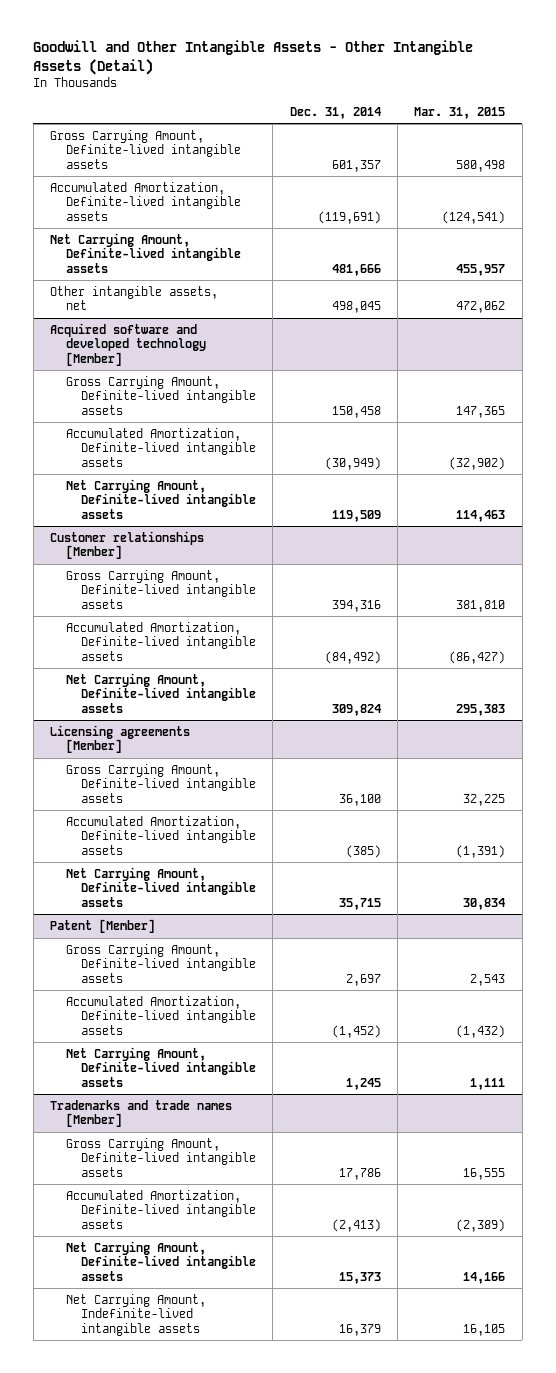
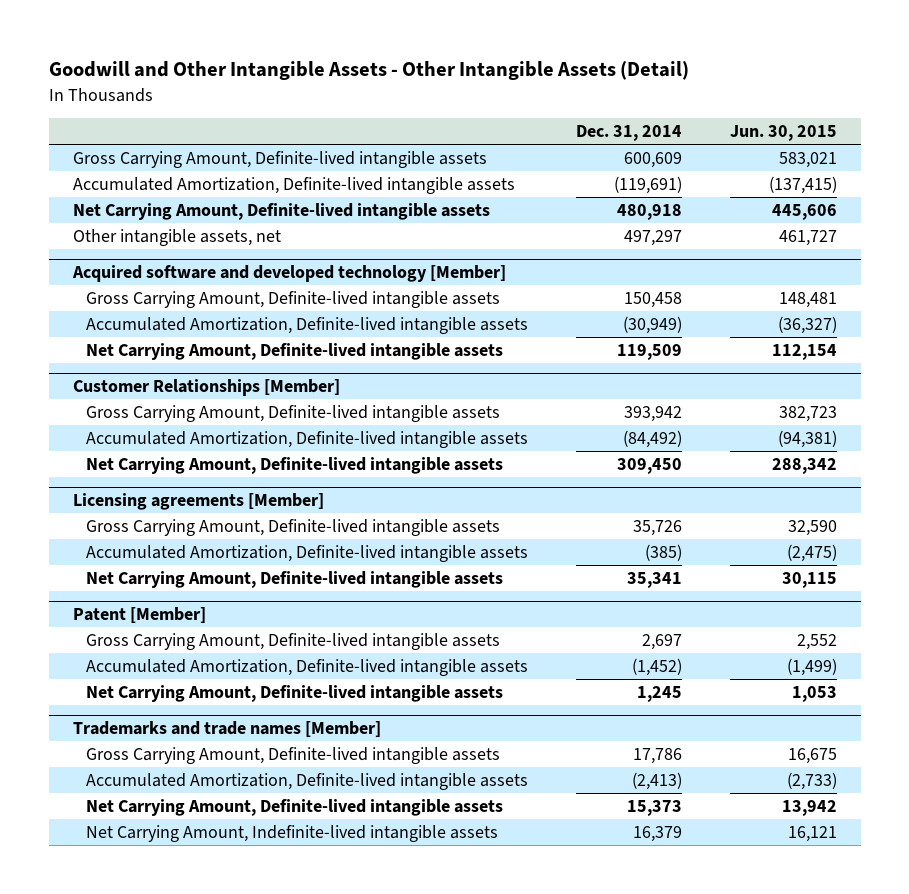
[414,106,506,119] Mar. 31, 2015 -> none
none -> [729,125,837,142] Jun. 30, 2015
[331,159,381,172] 601,357 -> [623,151,682,168] 600,609
[331,263,381,276] 481,666 -> [616,203,682,220] 480,918
[331,301,381,314] 498,045 -> [623,229,682,246] 497,297
[50,531,205,560] Customer relationships [Member] -> [72,379,340,397] Customer Relationships [Member]
[331,599,381,612] 394,316 -> [623,405,682,422] 393,942
[331,703,381,716] 309,824 -> [616,457,682,474] 309,450
[338,793,381,806] 36,100 -> [632,519,682,536] 35,726
[338,897,381,910] 35,715 -> [626,571,682,588] 35,341

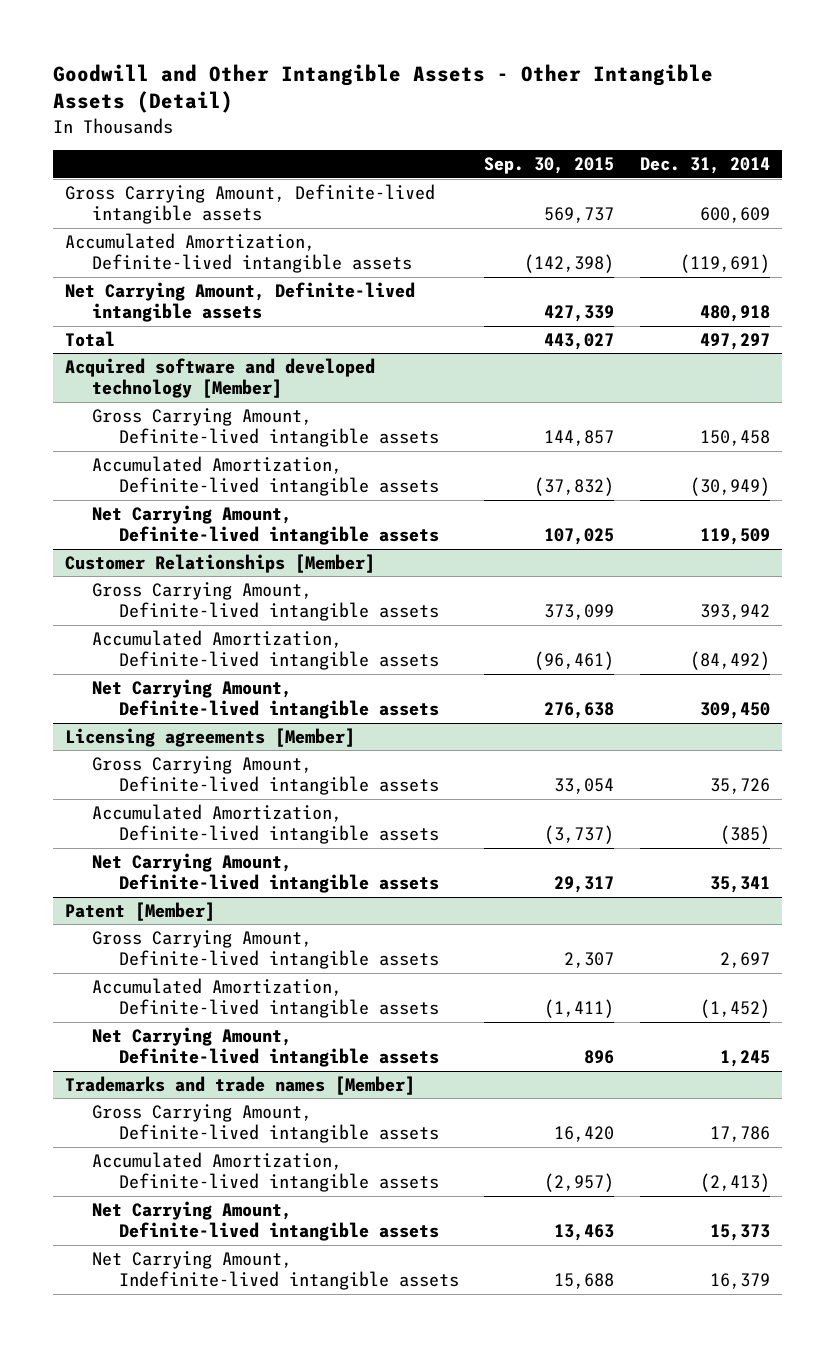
[729,125,837,142] Jun. 30, 2015 -> none
none -> [484,157,615,175] Sep. 30, 2015
[72,228,281,246] Other intangible assets, net -> [65,330,116,347] Total

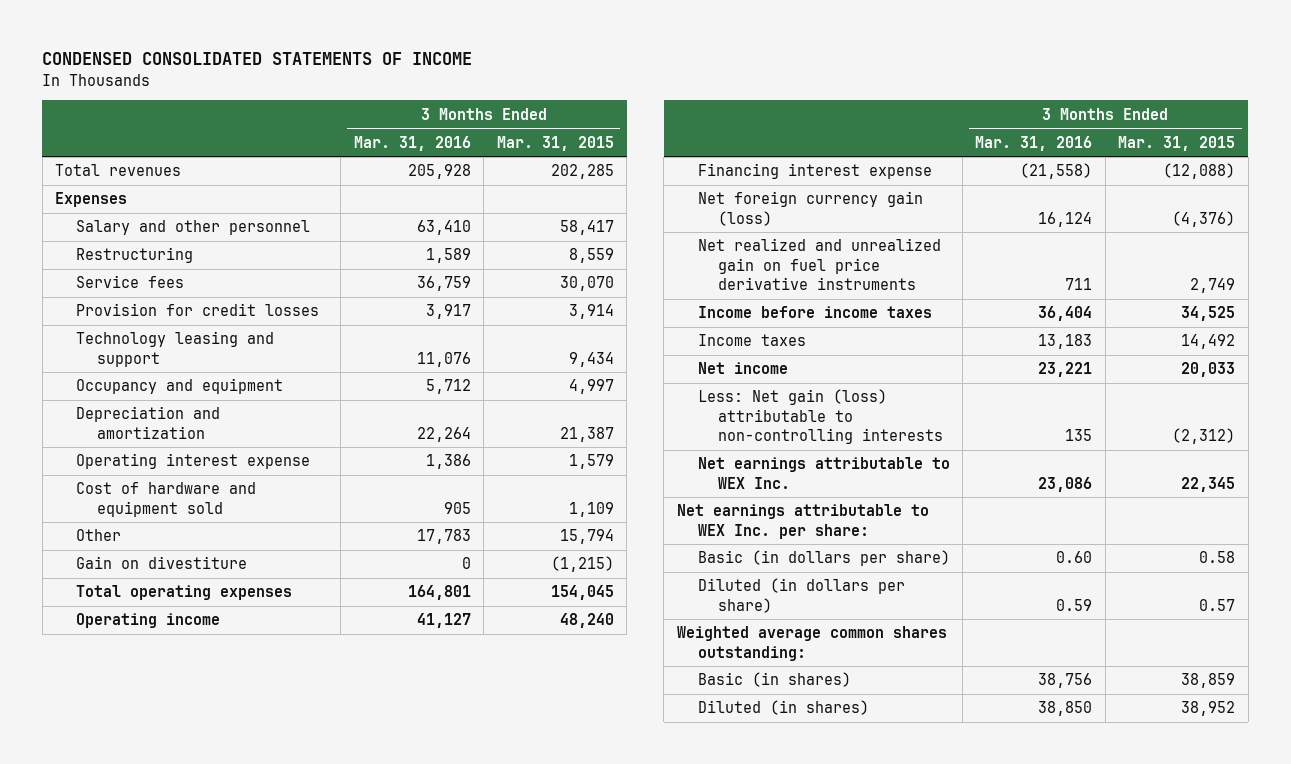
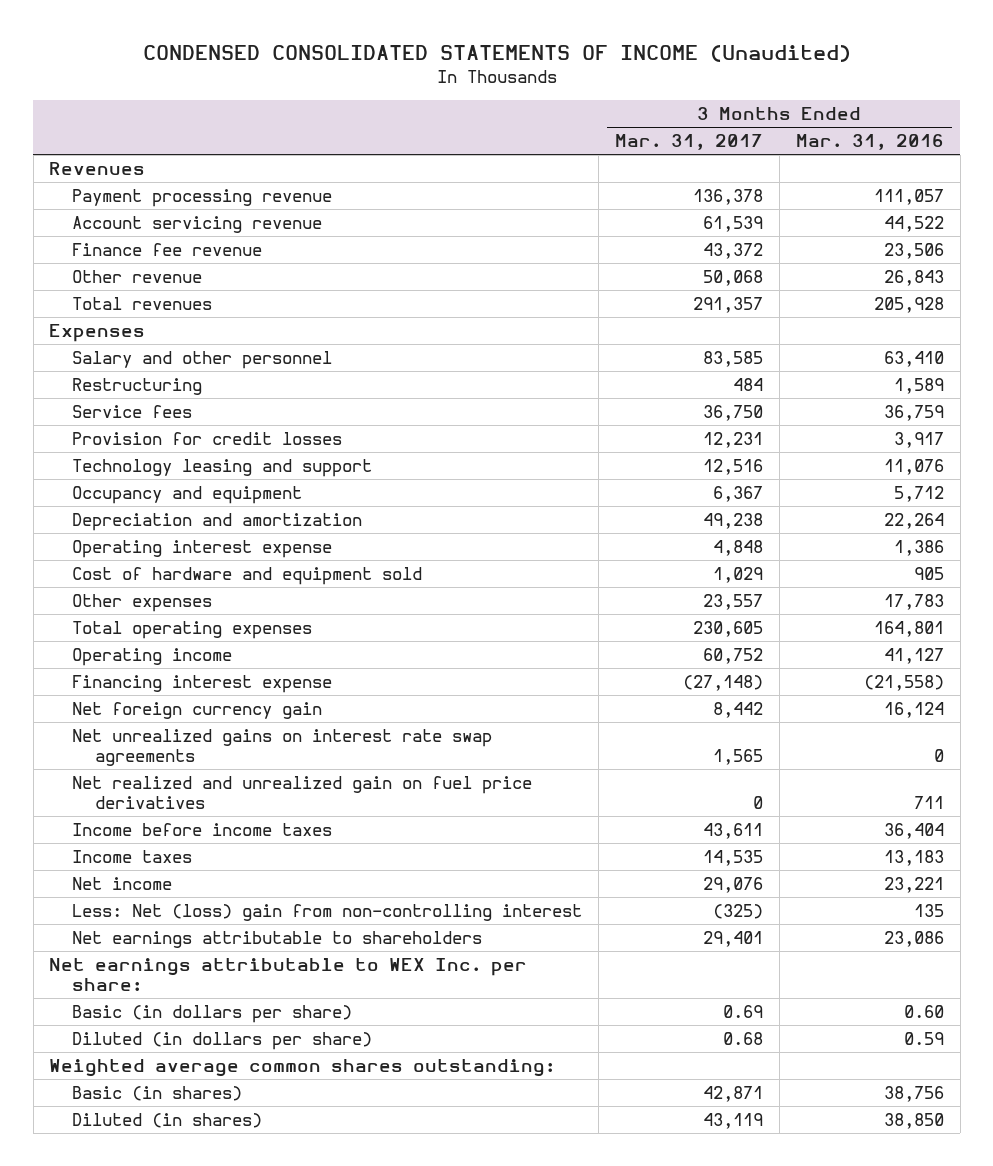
[42,52,473,66] CONDENSED CONSOLIDATED STATEMENTS OF INCOME -> [142,44,851,62] CONDENSED CONSOLIDATED STATEMENTS OF INCOME (Unaudited)
[496,135,614,151] Mar. 31, 2015 -> none
none -> [614,134,763,151] Mar. 31, 2017
none -> [49,162,146,176] Revenues
none -> [72,189,333,208] Payment processing revenue
none -> [72,216,323,234] Account servicing revenue
none -> [72,243,263,257] Finance fee revenue
none -> [72,270,203,284] Other revenue
[75,556,247,570] Gain on divestiture -> none
[75,529,121,542] Other -> [72,594,213,613] Other expenses
[697,191,923,226] Net foreign currency gain (loss) -> [72,702,323,720] Net foreign currency gain
none -> [72,729,493,767] Net unrealized gains on interest rate swap agreements
[697,238,941,291] Net realized and unrealized gain on fuel price derivative instruments -> [72,776,533,810] Net realized and unrealized gain on fuel price derivatives
[697,389,944,445] Less: Net gain (loss) attributable to non-controlling interests -> [72,904,583,922] Less: Net (loss) gain from non-controlling interest
[697,457,950,489] Net earnings attributable to WEX Inc. -> [72,931,483,949] Net earnings attributable to shareholders

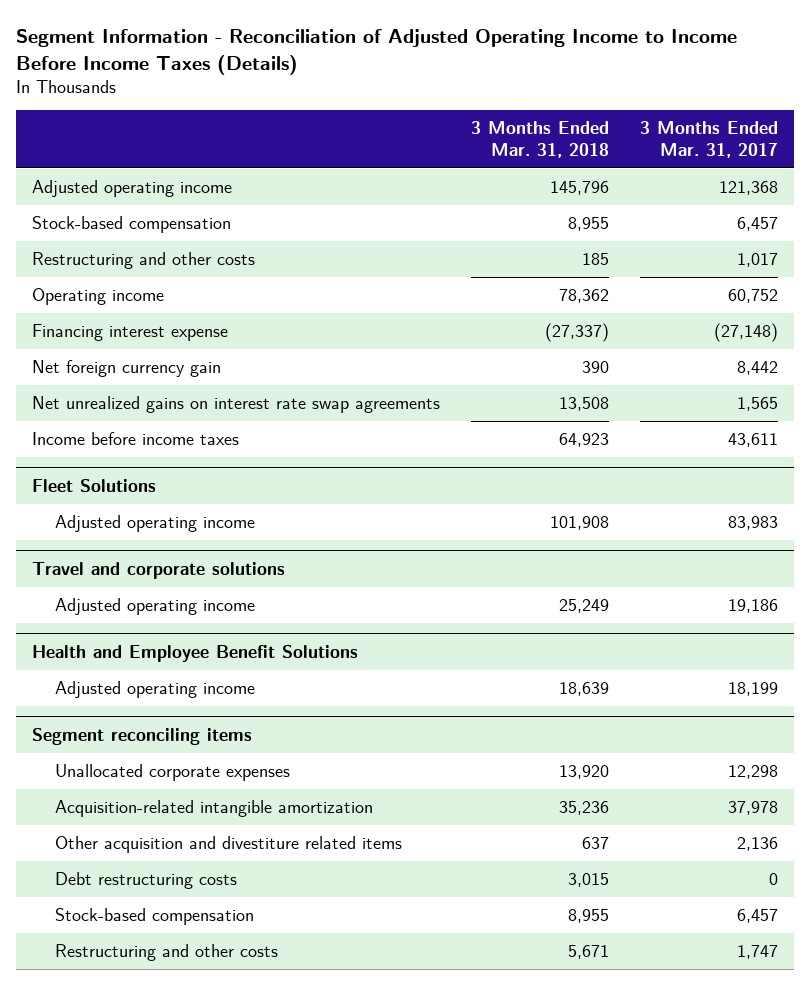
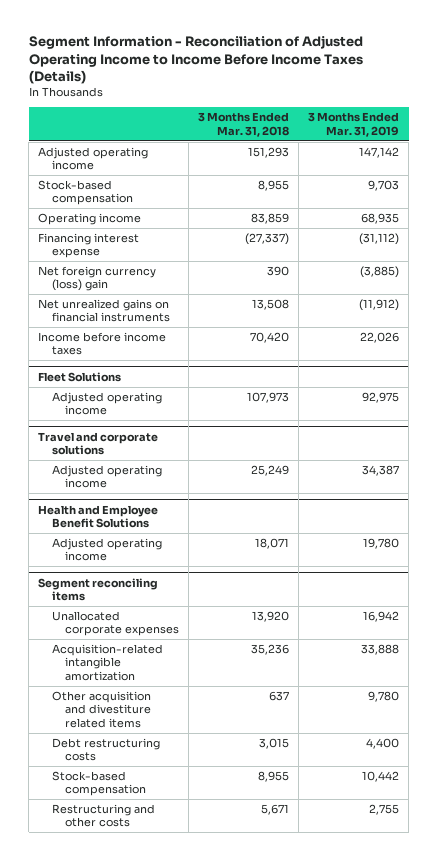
[640,121,779,159] 3 Months Ended Mar. 31, 2017 -> none
none -> [308,112,400,137] 3 Months Ended Mar. 31, 2019
[549,180,609,195] 145,796 -> [248,147,290,159] 151,293
[31,251,255,269] Restructuring and other costs -> none
[558,288,609,303] 78,362 -> [251,213,290,225] 83,859
[31,359,221,377] Net foreign currency gain -> [38,266,157,292] Net foreign currency (loss) gain
[31,395,440,413] Net unrealized gains on interest rate swap agreements -> [38,299,170,323] Net unrealized gains on financial instruments
[558,432,609,447] 64,923 -> [250,332,290,344] 70,420
[549,515,609,530] 101,908 -> [247,392,290,404] 107,973
[558,681,609,696] 18,639 -> [255,538,290,550] 18,071

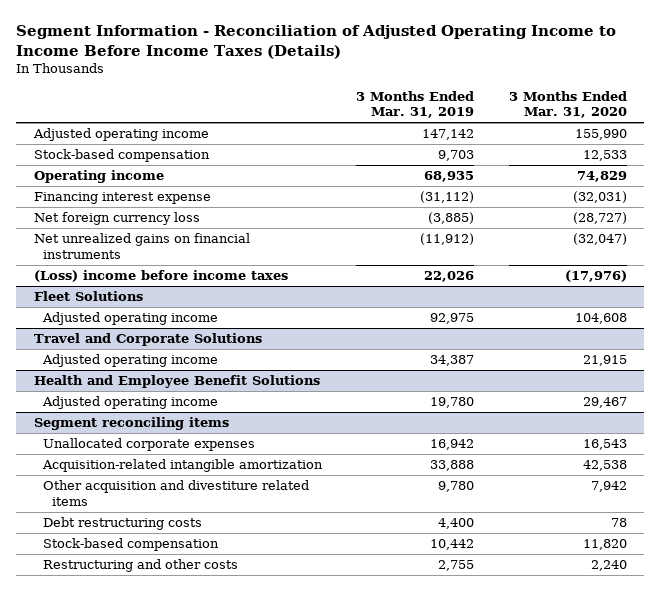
[198,112,290,137] 3 Months Ended Mar. 31, 2018 -> none
none -> [508,90,627,119] 3 Months Ended Mar. 31, 2020
[38,266,157,292] Net foreign currency (loss) gain -> [33,212,200,226] Net foreign currency loss
[38,332,167,356] Income before income taxes -> [33,270,288,283] (Loss) income before income taxes
[38,431,159,456] Travel and corporate solutions -> [33,333,262,347] Travel and Corporate Solutions

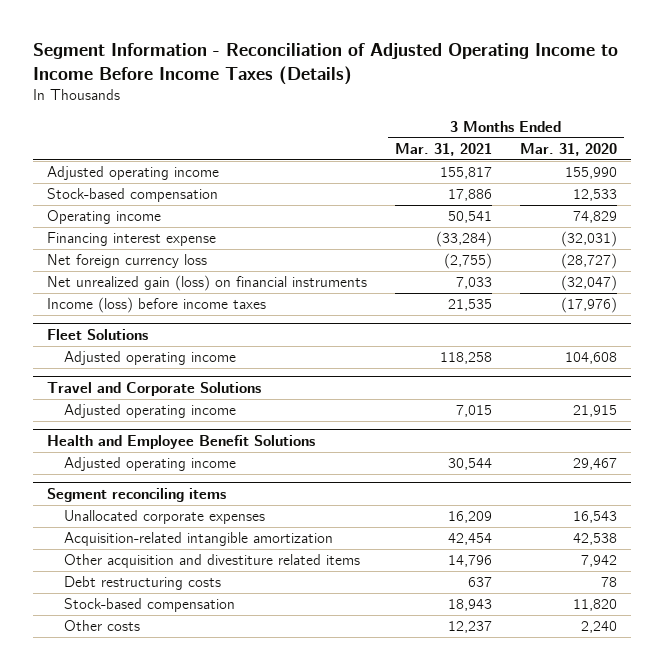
[356,90,475,119] 3 Months Ended Mar. 31, 2019 -> none
none -> [394,142,492,156] Mar. 31, 2021
[33,233,250,259] Net unrealized gains on financial instruments -> [46,275,367,292] Net unrealized gain (loss) on financial instruments
[33,270,288,283] (Loss) income before income taxes -> [46,297,266,314] Income (loss) before income taxes
[43,559,239,573] Restructuring and other costs -> [63,620,140,632] Other costs

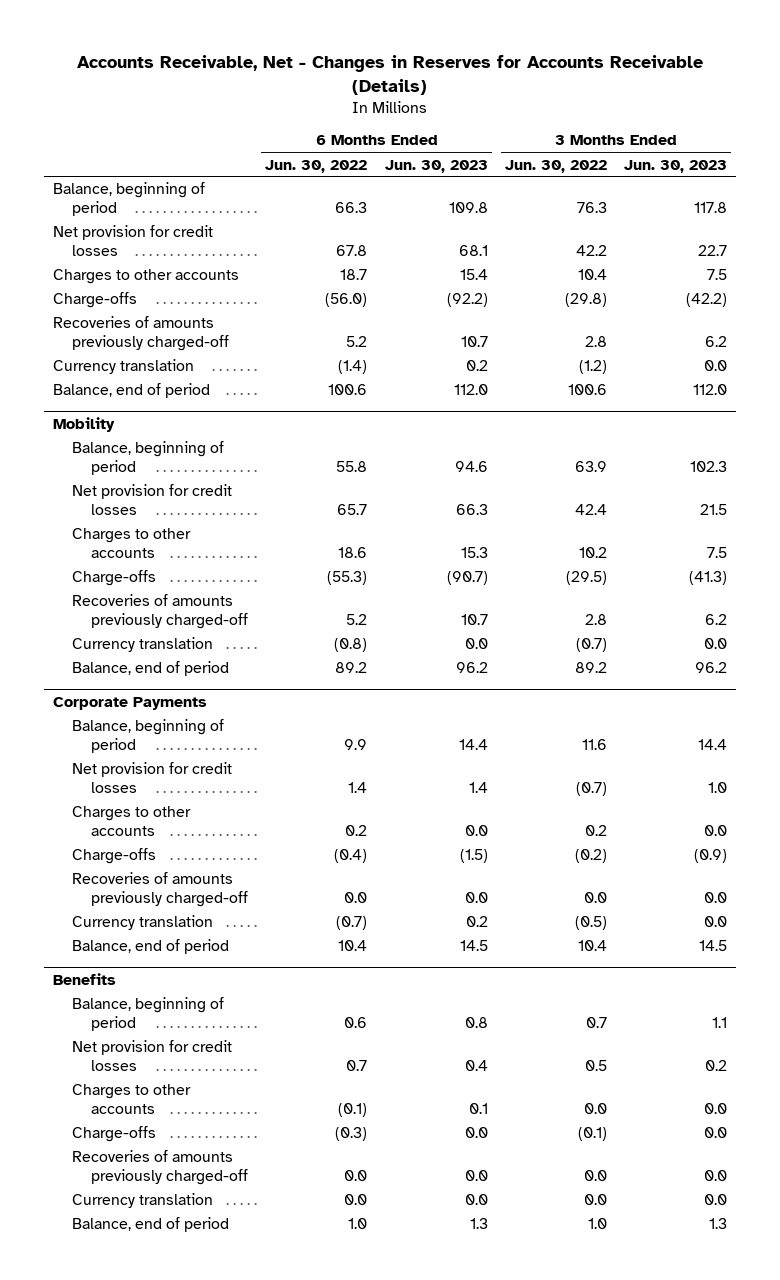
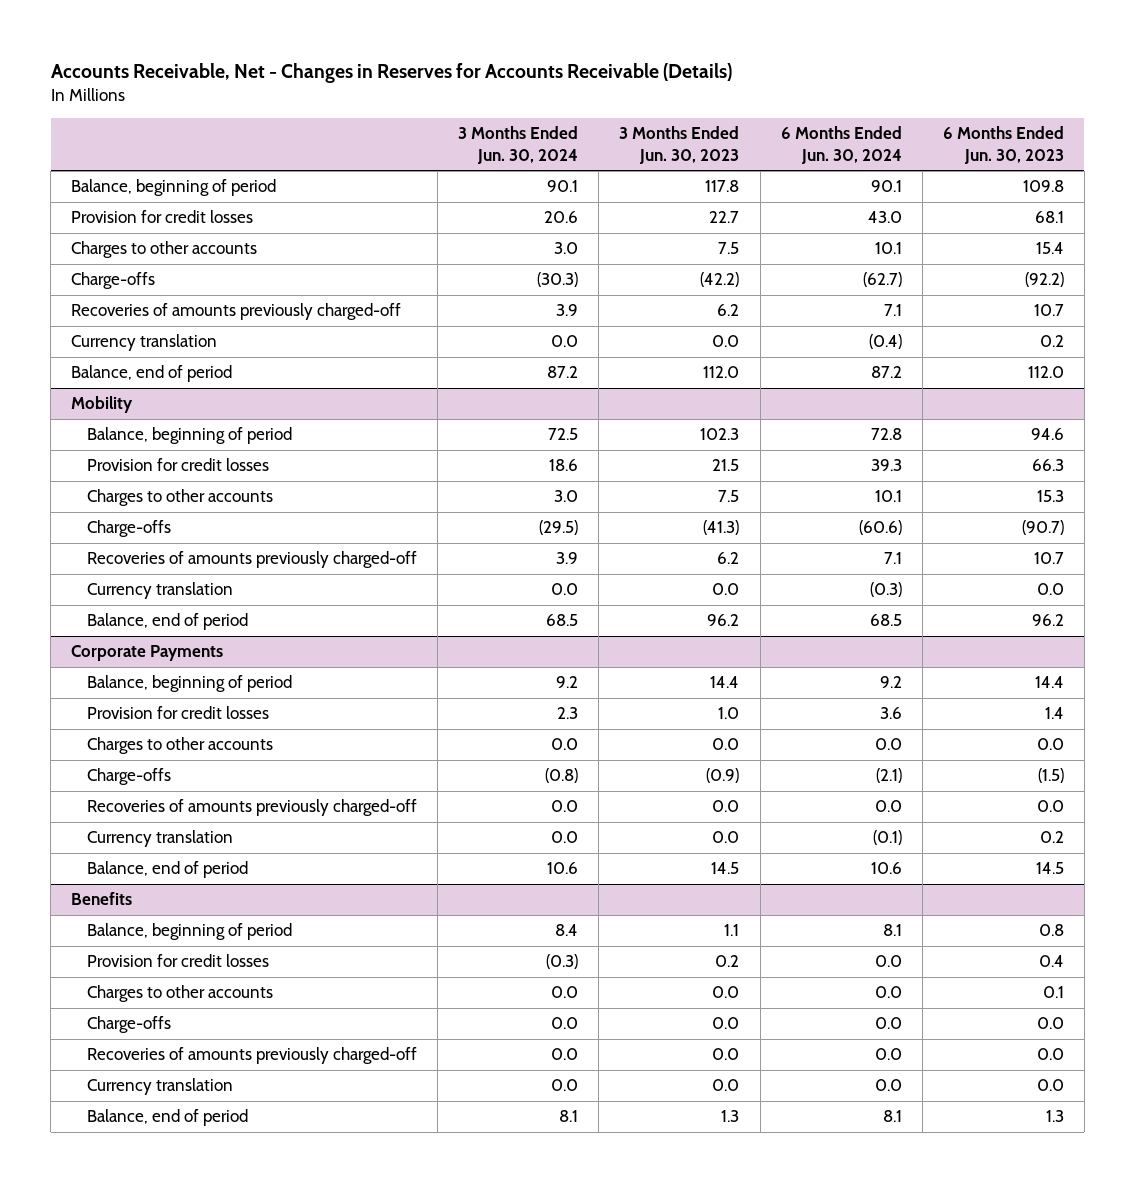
[265,159,368,173] Jun. 30, 2022 -> none
[504,159,607,173] Jun. 30, 2022 -> none
none -> [458,126,579,164] 3 Months Ended Jun. 30, 2024
none -> [780,126,902,164] 6 Months Ended Jun. 30, 2024
[52,225,213,257] Net provision for credit losses -> [71,210,254,224] Provision for credit losses
[71,484,232,516] Net provision for credit losses -> [87,458,270,472] Provision for credit losses
[71,762,232,794] Net provision for credit losses -> [87,706,270,720] Provision for credit losses
[71,1040,232,1072] Net provision for credit losses -> [87,954,270,968] Provision for credit losses

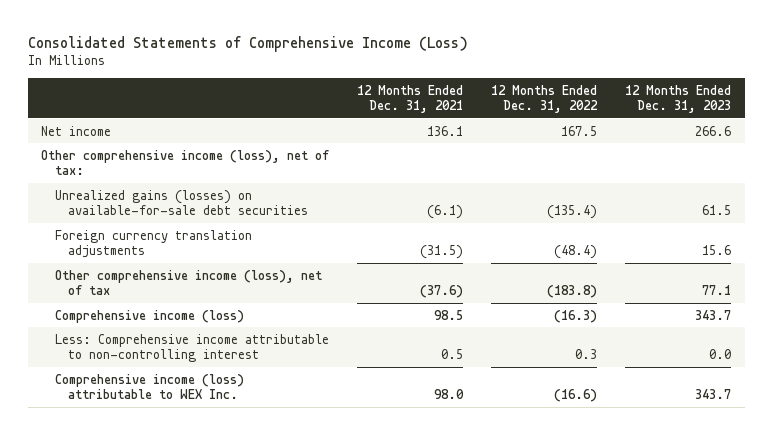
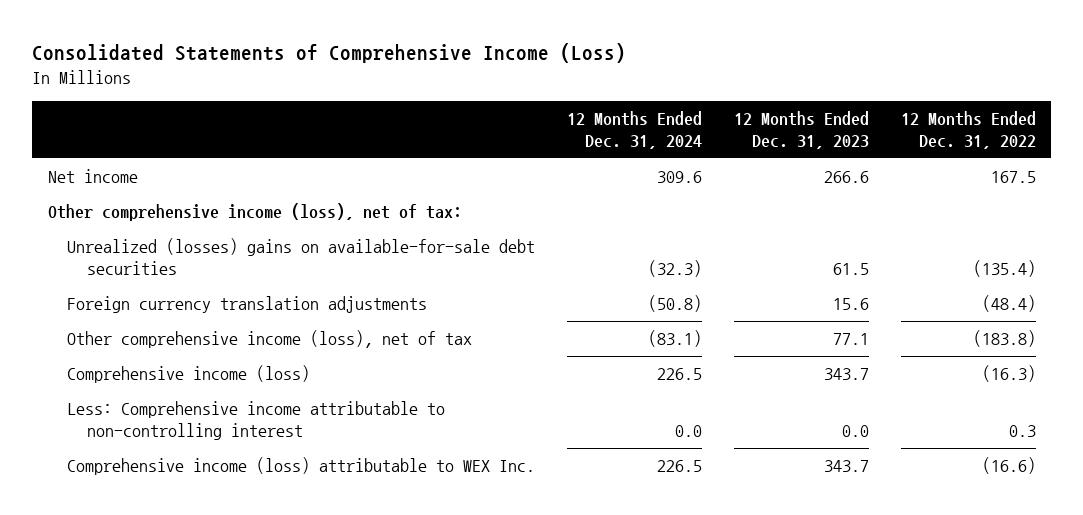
[357,85,464,114] 12 Months Ended Dec. 31, 2021 -> none
none -> [567,110,703,149] 12 Months Ended Dec. 31, 2024
[54,189,309,215] Unrealized gains (losses) on available-for-sale debt securities -> [67,238,536,276] Unrealized (losses) gains on available-for-sale debt securities

